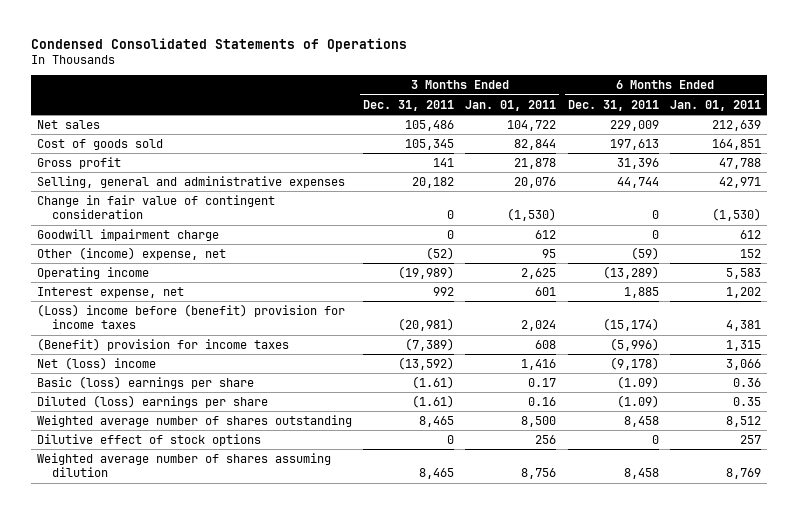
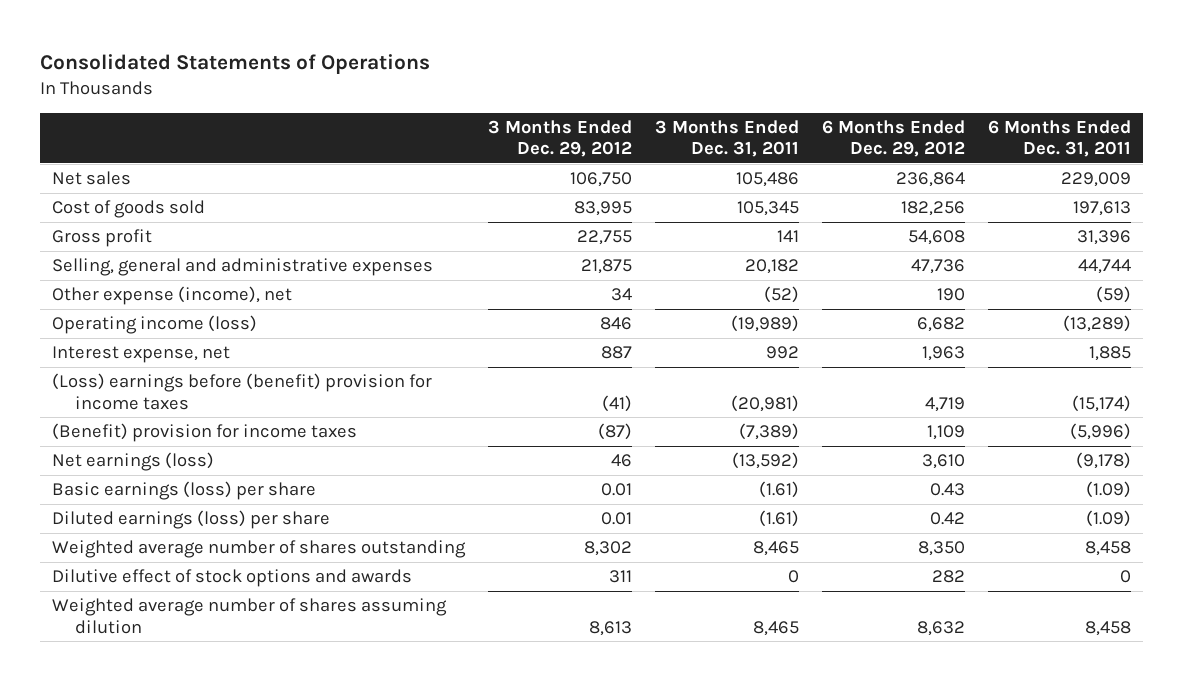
[30,37,407,52] Condensed Consolidated Statements of Operations -> [40,54,431,75] Consolidated Statements of Operations
[465,99,557,111] Jan. 01, 2011 -> none
[670,99,762,111] Jan. 01, 2011 -> none
none -> [488,119,633,158] 3 Months Ended Dec. 29, 2012
none -> [822,119,966,158] 6 Months Ended Dec. 29, 2012
[36,194,275,220] Change in fair value of contingent consideration -> none
[36,228,219,241] Goodwill impairment charge -> none
[36,246,226,260] Other (income) expense, net -> [52,286,293,306] Other expense (income), net
[36,266,149,279] Operating income -> [52,315,258,335] Operating income (loss)
[36,303,345,330] (Loss) income before (benefit) provision for income taxes -> [52,373,433,410] (Loss) earnings before (benefit) provision for income taxes
[36,356,156,370] Net (loss) income -> [52,452,215,472] Net earnings (loss)
[36,375,254,389] Basic (loss) earnings per share -> [52,481,317,501] Basic earnings (loss) per share
[36,394,268,408] Diluted (loss) earnings per share -> [52,510,331,530] Diluted earnings (loss) per share
[36,433,261,446] Dilutive effect of stock options -> [52,569,413,588] Dilutive effect of stock options and awards

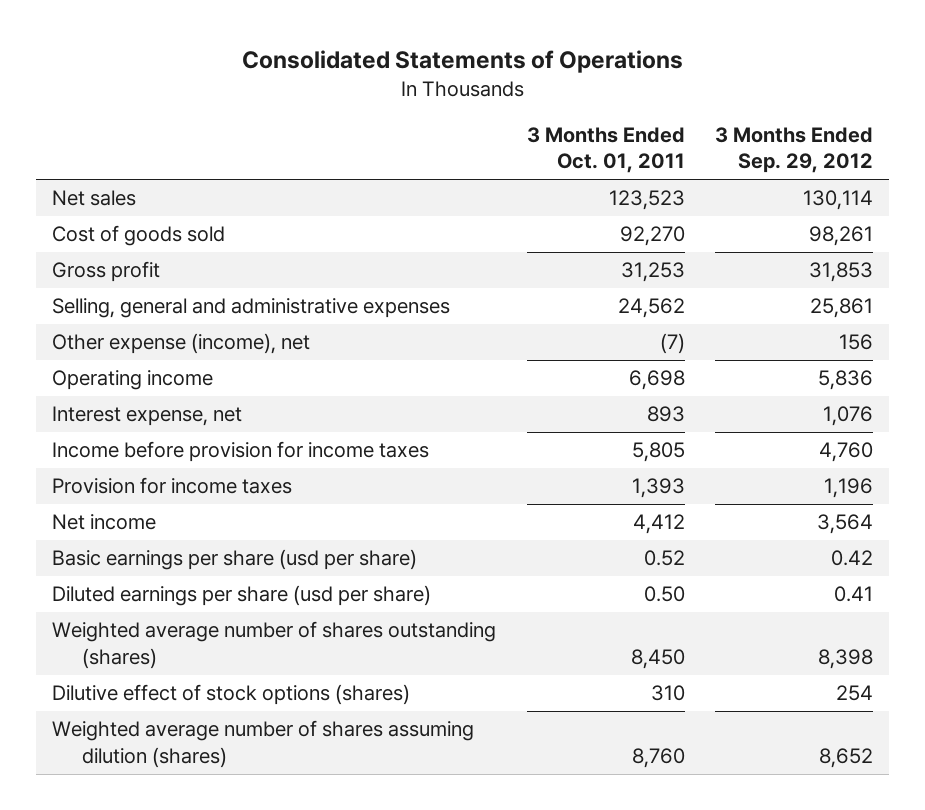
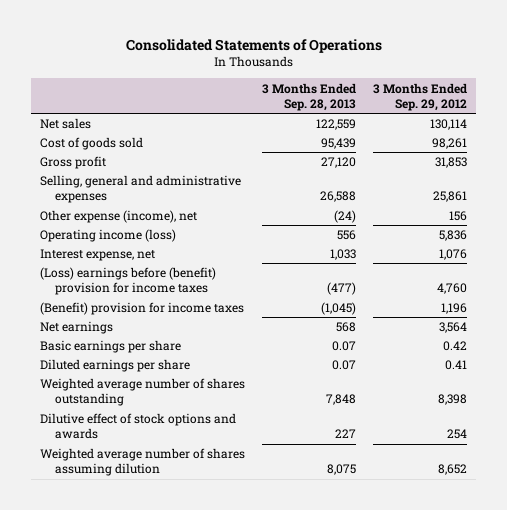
[526,126,685,174] 3 Months Ended Oct. 01, 2011 -> none
none -> [262,82,357,111] 3 Months Ended Sep. 28, 2013
[51,370,213,391] Operating income -> [39,229,176,243] Operating income (loss)
[51,441,429,463] Income before provision for income taxes -> [39,267,216,296] (Loss) earnings before (benefit) provision for income taxes
[51,477,292,495] Provision for income taxes -> [39,302,244,316] (Benefit) provision for income taxes
[51,514,156,531] Net income -> [39,321,113,335] Net earnings
[51,549,417,571] Basic earnings per share (usd per share) -> [39,340,181,354] Basic earnings per share
[51,585,431,607] Diluted earnings per share (usd per share) -> [39,359,190,373] Diluted earnings per share
[51,621,496,669] Weighted average number of shares outstanding (shares) -> [39,378,245,407] Weighted average number of shares outstanding
[51,684,410,706] Dilutive effect of stock options (shares) -> [39,413,236,440] Dilutive effect of stock options and awards
[51,720,474,768] Weighted average number of shares assuming dilution (shares) -> [39,448,245,477] Weighted average number of shares assuming dilution

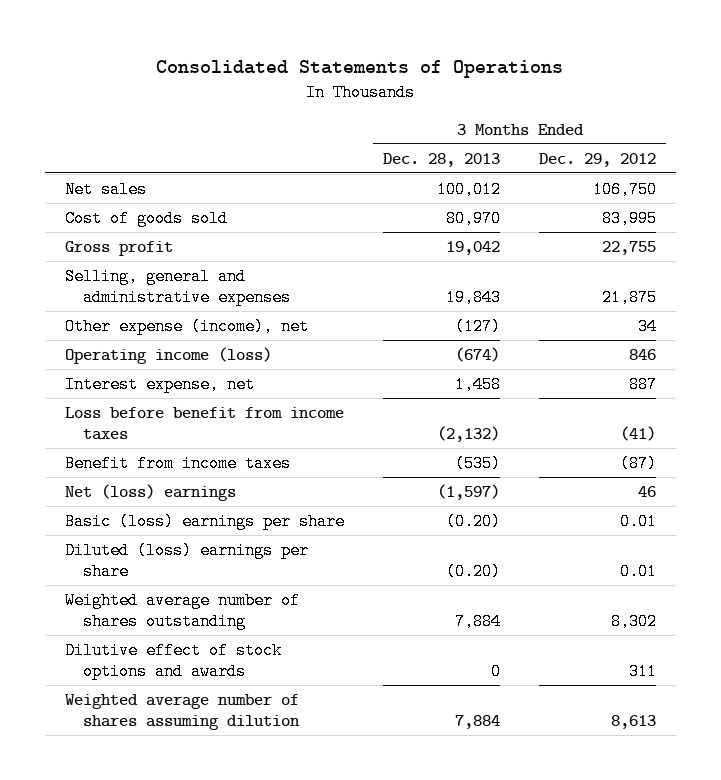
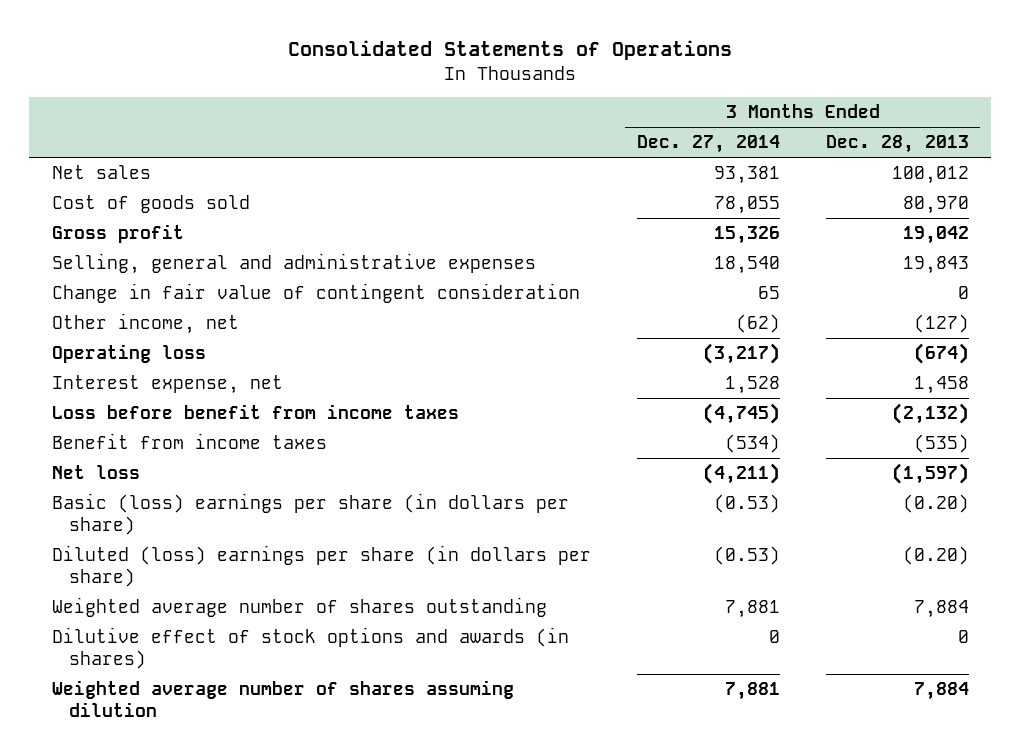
[539,152,657,167] Dec. 29, 2012 -> none
none -> [636,135,780,154] Dec. 27, 2014
none -> [52,283,581,304] Change in fair value of contingent consideration
[64,317,309,335] Other expense (income), net -> [52,313,240,335] Other income, net
[64,346,272,364] Operating income (loss) -> [52,344,207,364] Operating loss
[64,483,236,501] Net (loss) earnings -> [52,465,141,480] Net loss
[64,512,345,530] Basic (loss) earnings per share -> [52,493,570,536] Basic (loss) earnings per share (in dollars per share)
[64,541,309,580] Diluted (loss) earnings per share -> [52,545,592,588] Diluted (loss) earnings per share (in dollars per share)
[64,641,282,680] Dilutive effect of stock options and awards -> [52,627,570,670] Dilutive effect of stock options and awards (in shares)

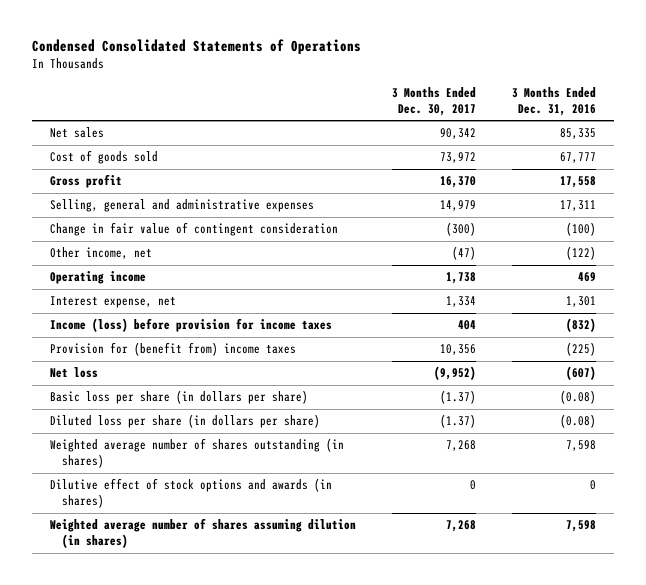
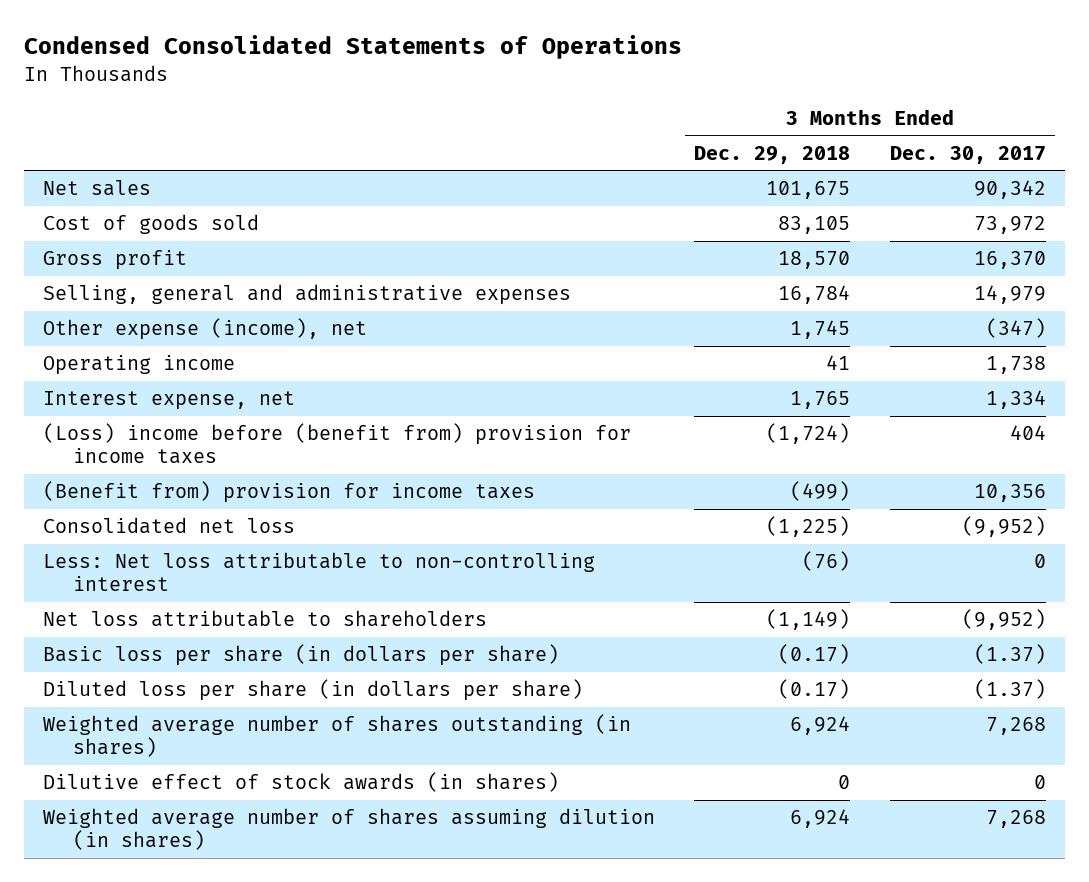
[511,87,596,116] 3 Months Ended Dec. 31, 2016 -> none
none -> [694,145,851,164] Dec. 29, 2018
[50,222,339,237] Change in fair value of contingent consideration -> none
[50,247,153,260] Other income, net -> [43,318,368,341] Other expense (income), net
[452,246,477,261] (47) -> [985,318,1046,339] (347)
[50,318,333,333] Income (loss) before provision for income taxes -> [43,423,632,465] (Loss) income before (benefit from) provision for income taxes
[50,342,297,357] Provision for (benefit from) income taxes -> [43,481,536,504] (Benefit from) provision for income taxes
none -> [43,517,296,535] Consolidated net loss
none -> [43,552,596,592] Less: Net loss attributable to non-controlling interest
[50,367,99,379] Net loss -> [43,610,488,628] Net loss attributable to shareholders
[50,478,333,508] Dilutive effect of stock options and awards (in shares) -> [43,772,560,793] Dilutive effect of stock awards (in shares)

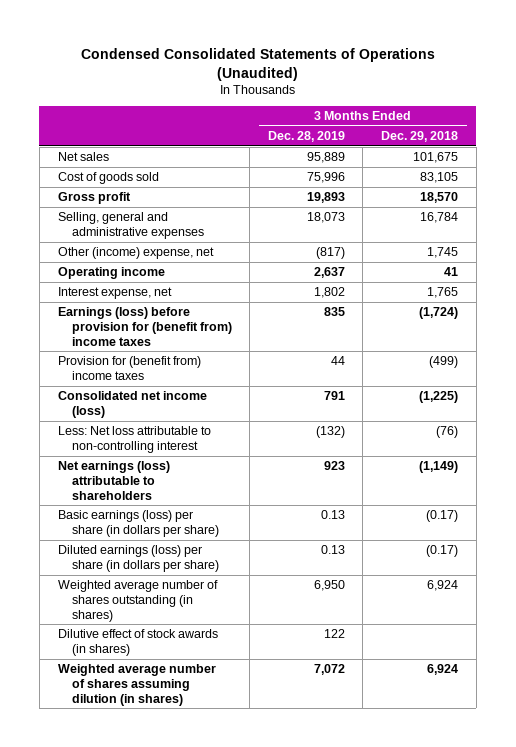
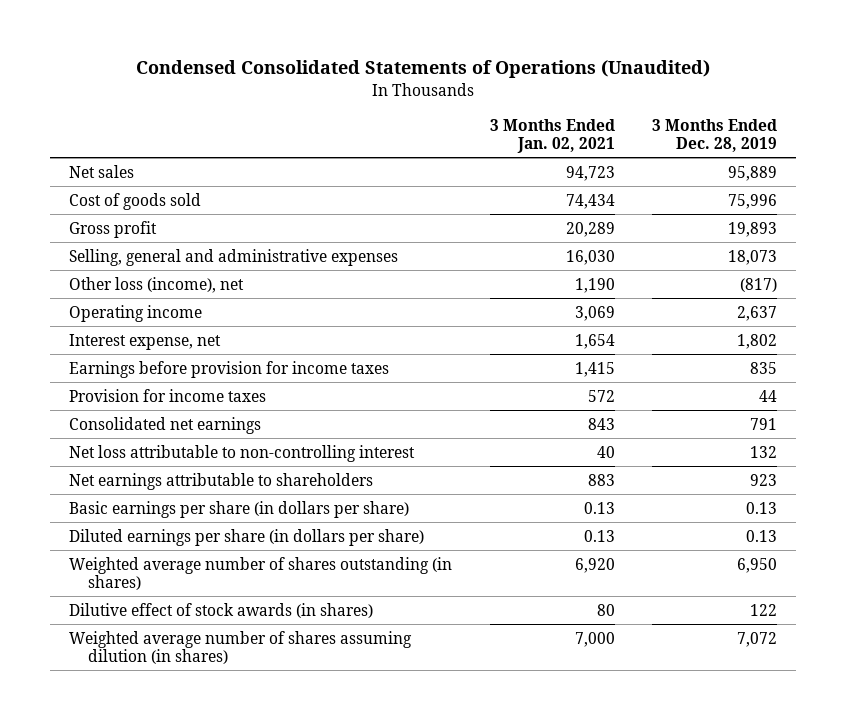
[381,131,459,143] Dec. 29, 2018 -> none
none -> [489,118,615,153] 3 Months Ended Jan. 02, 2021
[57,247,214,260] Other (income) expense, net -> [68,276,244,293] Other loss (income), net
[57,307,232,346] Earnings (loss) before provision for (benefit from) income taxes -> [68,360,389,378] Earnings before provision for income taxes
[57,356,201,380] Provision for (benefit from) income taxes -> [68,388,266,402] Provision for income taxes
[57,391,207,418] Consolidated net income (loss) -> [68,416,261,434] Consolidated net earnings
[57,426,211,453] Less: Net loss attributable to non-controlling interest -> [68,444,415,462] Net loss attributable to non-controlling interest
[315,426,345,439] (132) -> [750,445,778,458] 132
[57,461,170,500] Net earnings (loss) attributable to shareholders -> [68,472,373,490] Net earnings attributable to shareholders
[57,510,219,537] Basic earnings (loss) per share (in dollars per share) -> [68,500,409,518] Basic earnings per share (in dollars per share)
[57,545,219,572] Diluted earnings (loss) per share (in dollars per share) -> [68,528,424,546] Diluted earnings per share (in dollars per share)

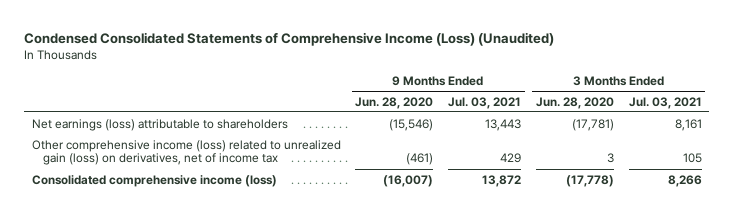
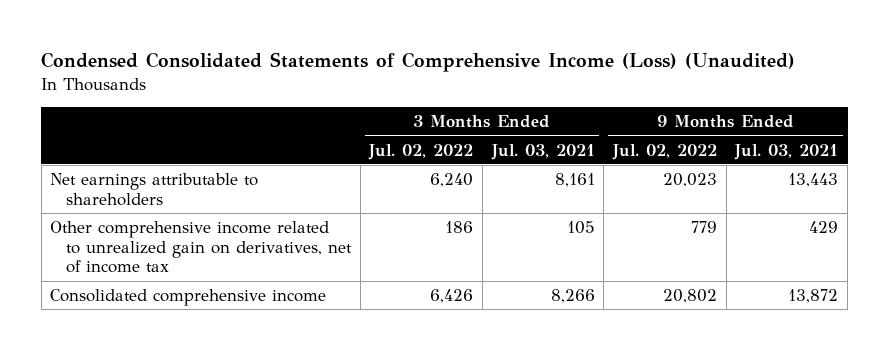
[355,96,434,109] Jun. 28, 2020 -> none
[536,96,615,109] Jun. 28, 2020 -> none
none -> [368,143,474,160] Jul. 02, 2022
none -> [611,143,717,160] Jul. 02, 2022
[31,118,288,131] Net earnings (loss) attributable to shareholders -> [50,173,259,206] Net earnings attributable to shareholders
[31,139,341,166] Other comprehensive income (loss) related to unrealized gain (loss) on derivatives, net of income tax -> [50,221,352,274] Other comprehensive income related to unrealized gain on derivatives, net of income tax
[31,174,277,187] Consolidated comprehensive income (loss) -> [50,289,327,307] Consolidated comprehensive income

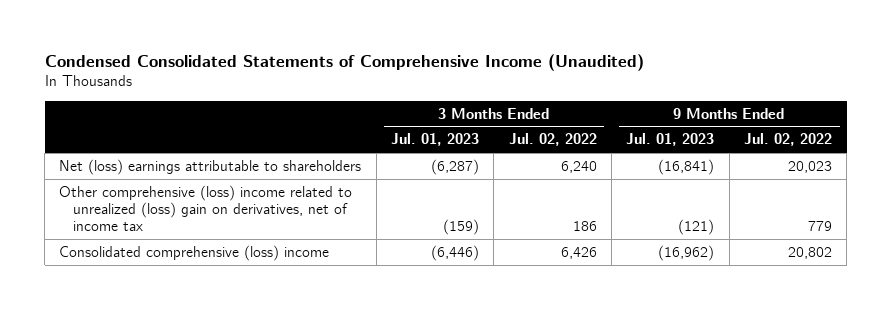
[41,52,796,73] Condensed Consolidated Statements of Comprehensive Income (Loss) (Unaudited) -> [44,53,644,71] Condensed Consolidated Statements of Comprehensive Income (Unaudited)
[490,143,595,160] Jul. 03, 2021 -> none
[734,143,839,160] Jul. 03, 2021 -> none
none -> [391,133,480,147] Jul. 01, 2023
none -> [626,133,715,147] Jul. 01, 2023
[50,173,259,206] Net earnings attributable to shareholders -> [59,158,362,175] Net (loss) earnings attributable to shareholders
[50,221,352,274] Other comprehensive income related to unrealized gain on derivatives, net of income tax -> [59,184,353,232] Other comprehensive (loss) income related to unrealized (loss) gain on derivatives, net of income tax
[50,289,327,307] Consolidated comprehensive income -> [59,244,330,261] Consolidated comprehensive (loss) income

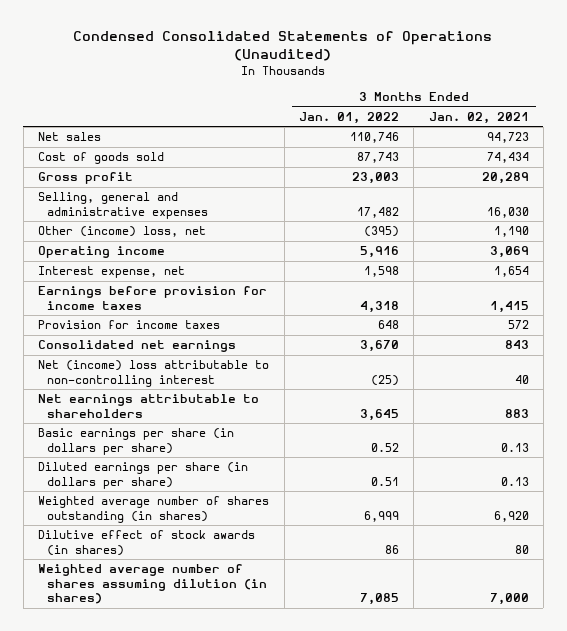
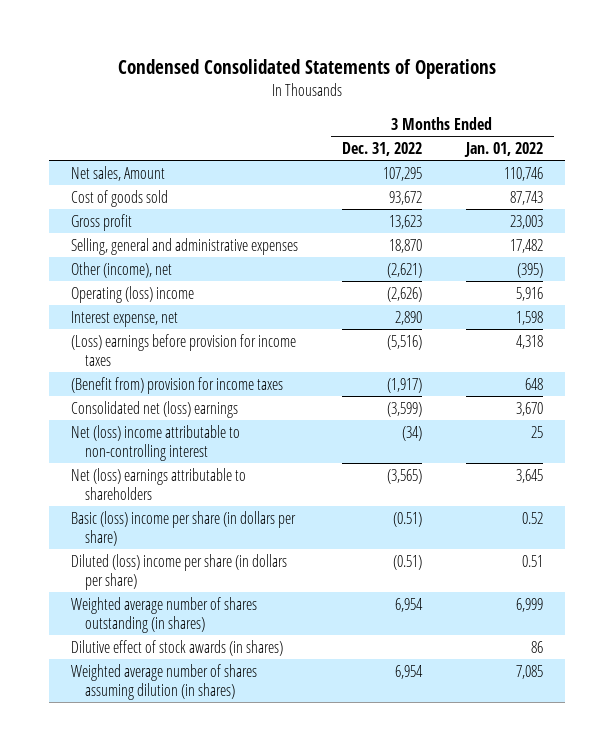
[73,31,493,62] Condensed Consolidated Statements of Operations (Unaudited) -> [117,59,496,80] Condensed Consolidated Statements of Operations
[428,111,529,124] Jan. 02, 2021 -> none
none -> [341,141,422,156] Dec. 31, 2022
[38,132,102,142] Net sales -> [70,165,165,181] Net sales, Amount
[38,226,207,238] Other (income) loss, net -> [70,261,172,278] Other (income), net
[38,246,166,259] Operating income -> [70,285,194,303] Operating (loss) income
[38,286,268,310] Earnings before provision for income taxes -> [70,333,296,366] (Loss) earnings before provision for income taxes
[38,320,221,330] Provision for income taxes -> [70,376,283,394] (Benefit from) provision for income taxes
[38,340,237,353] Consolidated net earnings -> [70,400,238,418] Consolidated net (loss) earnings
[38,360,270,387] Net (income) loss attributable to non-controlling interest -> [70,424,240,461] Net (loss) income attributable to non-controlling interest
[370,374,399,386] (25) -> [530,425,543,438] 25
[38,394,260,418] Net earnings attributable to shareholders -> [70,467,246,500] Net (loss) earnings attributable to shareholders
[38,428,235,455] Basic earnings per share (in dollars per share) -> [70,510,296,546] Basic (loss) income per share (in dollars per share)
[38,462,249,489] Diluted earnings per share (in dollars per share) -> [70,553,287,590] Diluted (loss) income per share (in dollars per share)

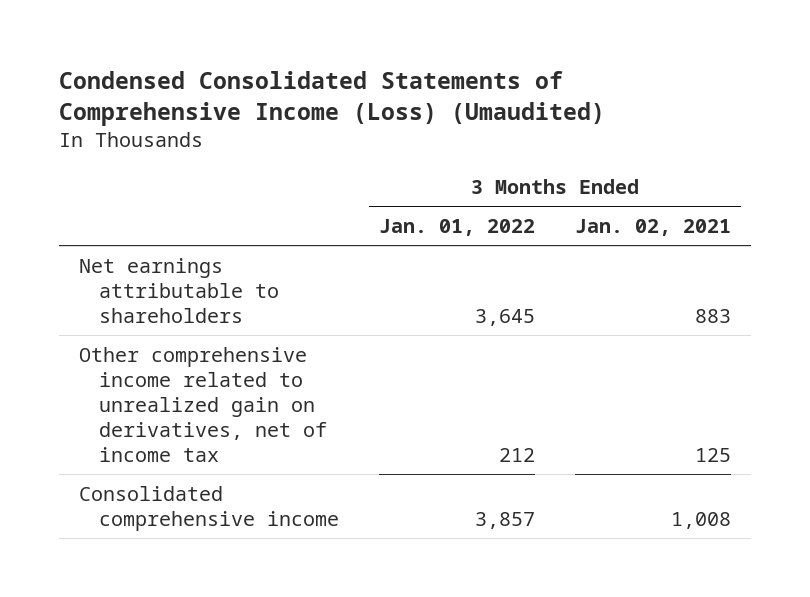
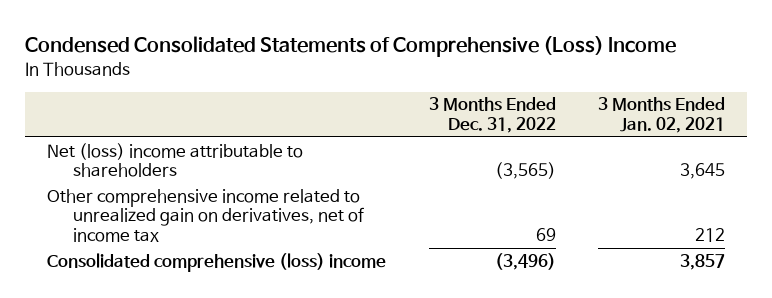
[58,71,605,127] Condensed Consolidated Statements of Comprehensive Income (Loss) (Umaudited) -> [25,35,677,57] Condensed Consolidated Statements of Comprehensive (Loss) Income
[379,218,536,236] Jan. 01, 2022 -> none
none -> [428,97,556,134] 3 Months Ended Dec. 31, 2022
[78,257,280,323] Net earnings attributable to shareholders -> [46,142,303,178] Net (loss) income attributable to shareholders
[695,308,732,323] 883 -> [680,163,726,180] 3,645
[695,447,732,462] 125 -> [695,228,726,243] 212
[78,485,340,531] Consolidated comprehensive income -> [46,252,386,272] Consolidated comprehensive (loss) income
[671,511,732,529] 1,008 -> [680,253,726,270] 3,857

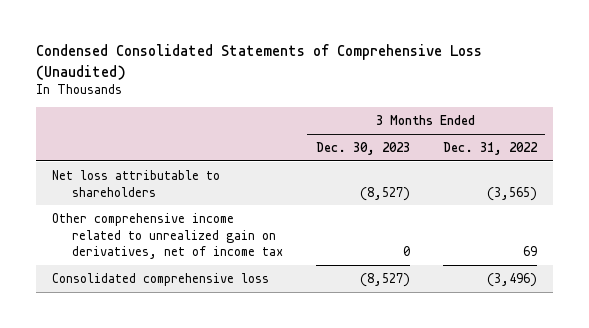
[25,35,677,57] Condensed Consolidated Statements of Comprehensive (Loss) Income -> [35,44,482,80] Condensed Consolidated Statements of Comprehensive Loss (Unaudited)
[598,97,726,134] 3 Months Ended Jan. 02, 2021 -> none
none -> [315,141,410,155] Dec. 30, 2023
[46,142,303,178] Net (loss) income attributable to shareholders -> [52,169,221,197] Net loss attributable to shareholders
[46,252,386,272] Consolidated comprehensive (loss) income -> [52,272,270,286] Consolidated comprehensive loss

